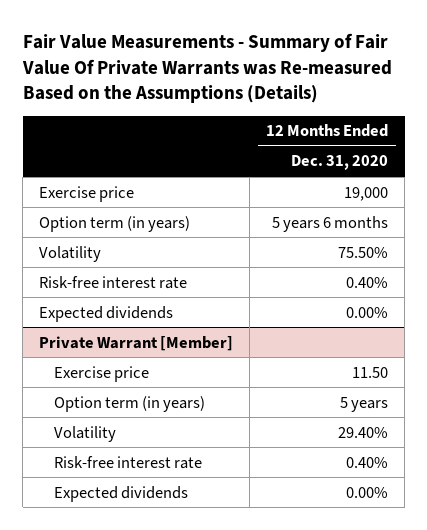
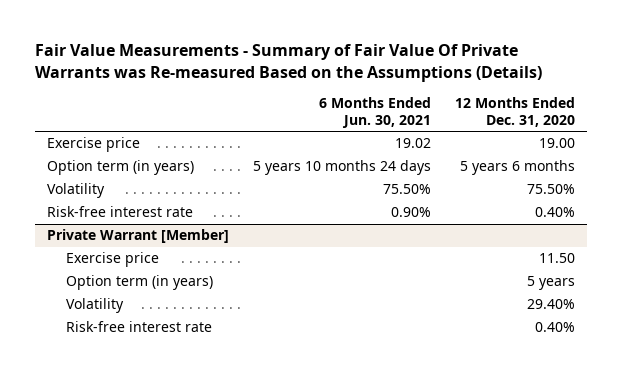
none -> [318,97,431,128] 6 Months Ended Jun. 30, 2021
[344,186,389,201] 19,000 -> [538,138,575,149] 19.00
[39,305,174,322] Expected dividends -> none
[54,485,189,502] Expected dividends -> none

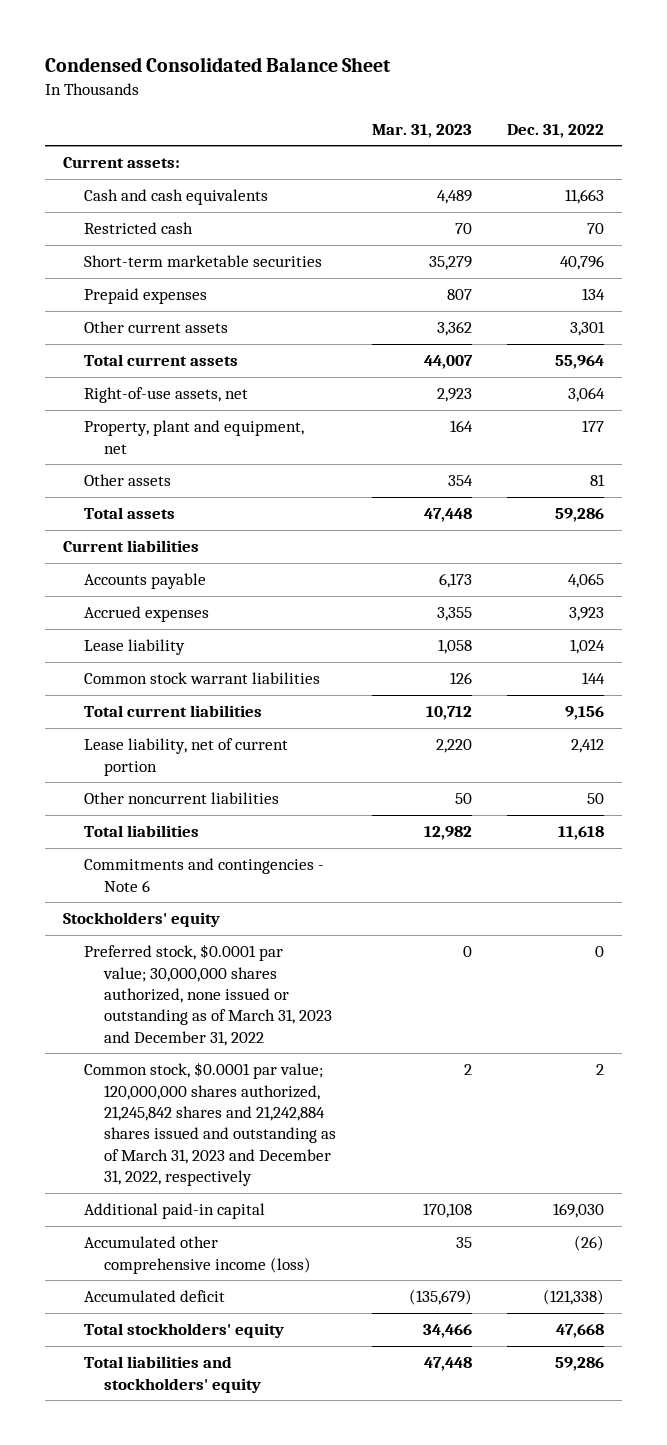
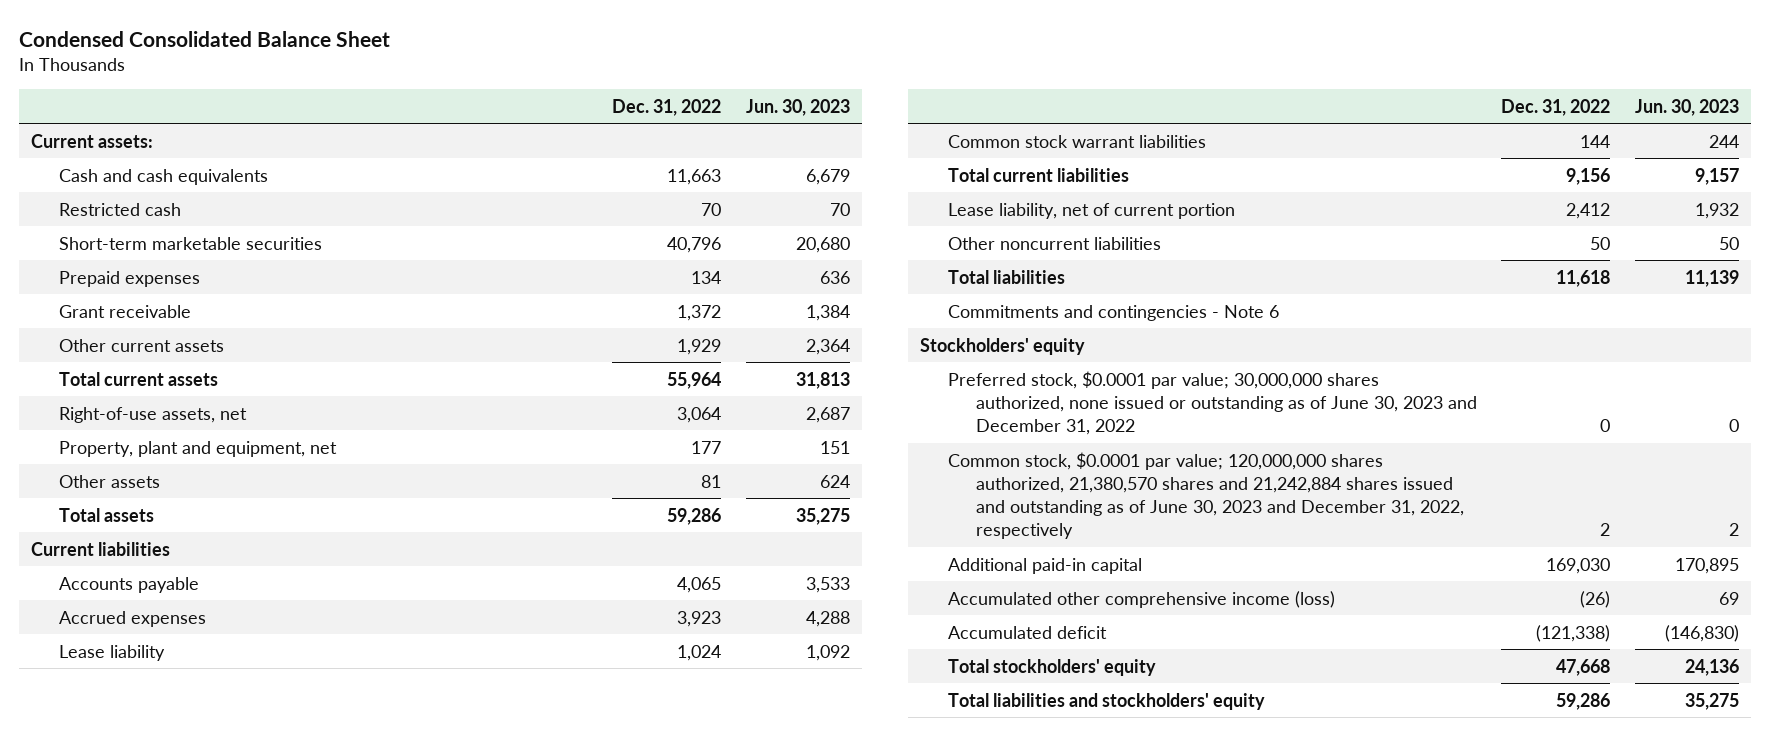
[371,123,472,138] Mar. 31, 2023 -> none
none -> [746,98,851,116] Jun. 30, 2023
none -> [58,304,191,318] Grant receivable
[570,321,606,337] 3,301 -> [677,338,722,355] 1,929
[83,944,333,1046] Preferred stock, $0.0001 par value; 30,000,000 shares authorized, none issued or outstanding as of March 31, 2023 and December 31, 2022 -> [947,370,1477,436] Preferred stock, $0.0001 par value; 30,000,000 shares authorized, none issued or outstanding as of June 30, 2023 and December 31, 2022
[83,1062,337,1186] Common stock, $0.0001 par value; 120,000,000 shares authorized, 21,245,842 shares and 21,242,884 shares issued and outstanding as of March 31, 2023 and December 31, 2022, respectively -> [947,451,1464,540] Common stock, $0.0001 par value; 120,000,000 shares authorized, 21,380,570 shares and 21,242,884 shares issued and outstanding as of June 30, 2023 and December 31, 2022, respectively

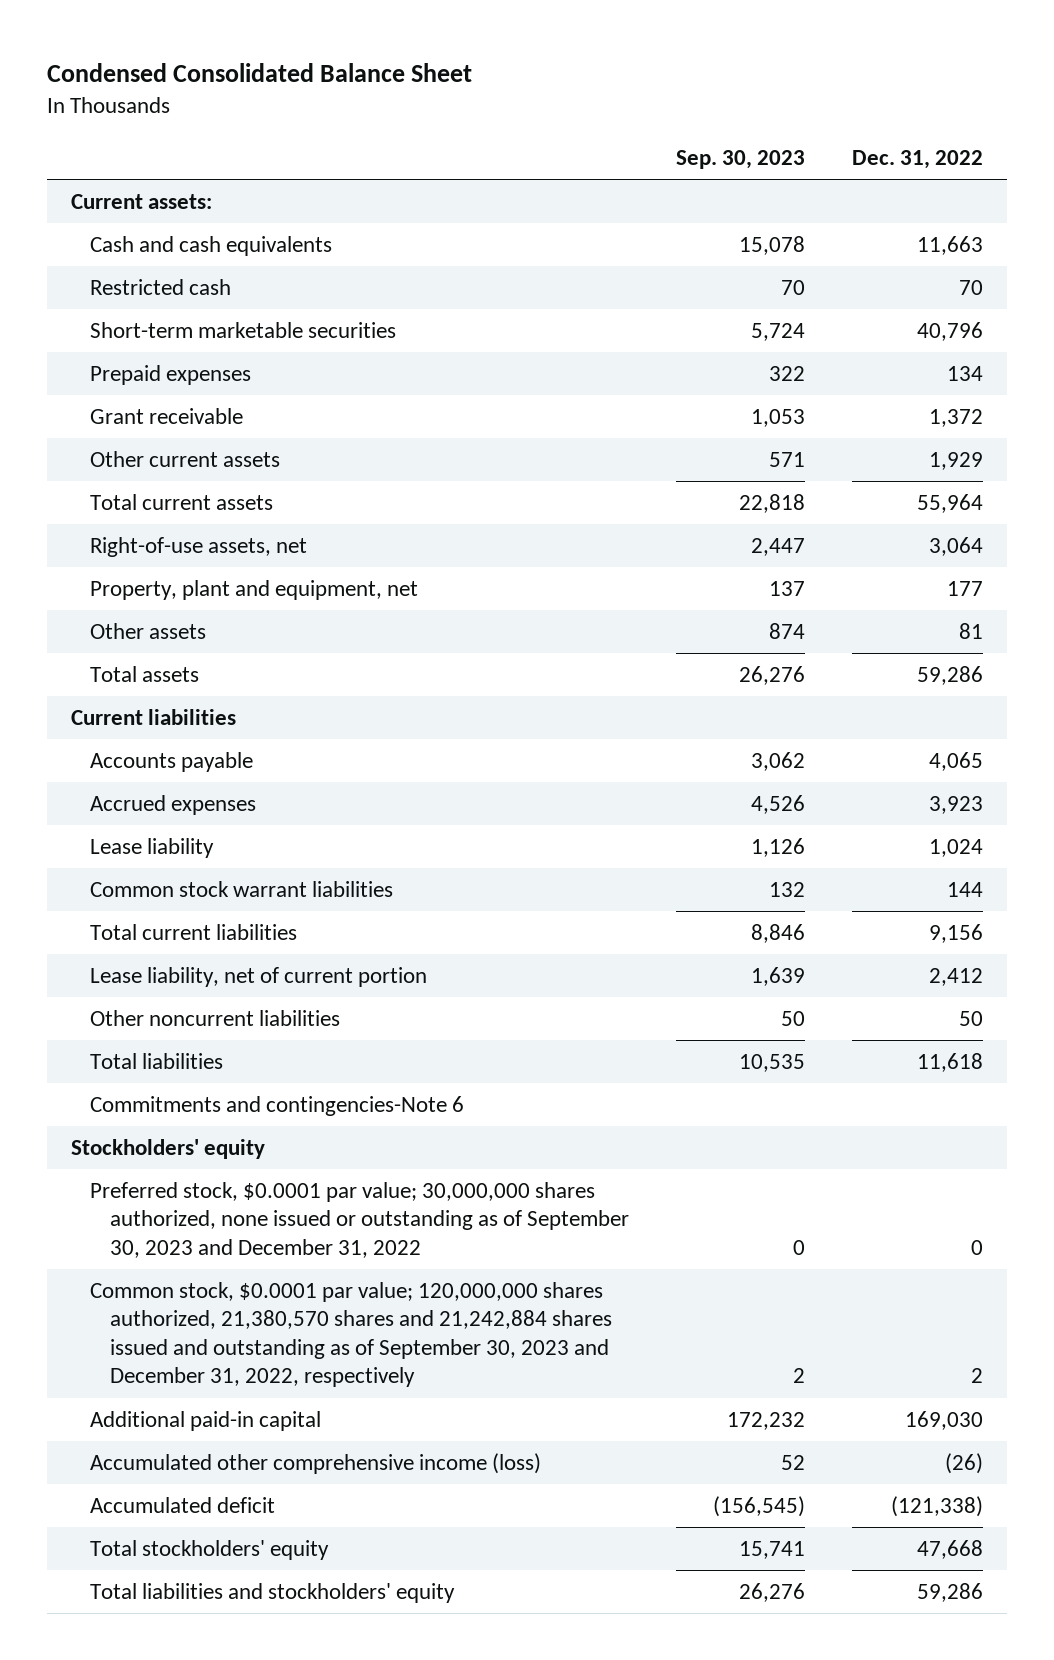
[746,98,851,116] Jun. 30, 2023 -> none
none -> [676,149,806,169] Sep. 30, 2023
[947,304,1279,321] Commitments and contingencies - Note 6 -> [90,1096,465,1117] Commitments and contingencies-Note 6
[947,370,1477,436] Preferred stock, $0.0001 par value; 30,000,000 shares authorized, none issued or outstanding as of June 30, 2023 and December 31, 2022 -> [90,1182,630,1258] Preferred stock, $0.0001 par value; 30,000,000 shares authorized, none issued or outstanding as of September 30, 2023 and December 31, 2022
[947,451,1464,540] Common stock, $0.0001 par value; 120,000,000 shares authorized, 21,380,570 shares and 21,242,884 shares issued and outstanding as of June 30, 2023 and December 31, 2022, respectively -> [90,1282,613,1388] Common stock, $0.0001 par value; 120,000,000 shares authorized, 21,380,570 shares and 21,242,884 shares issued and outstanding as of September 30, 2023 and December 31, 2022, respectively

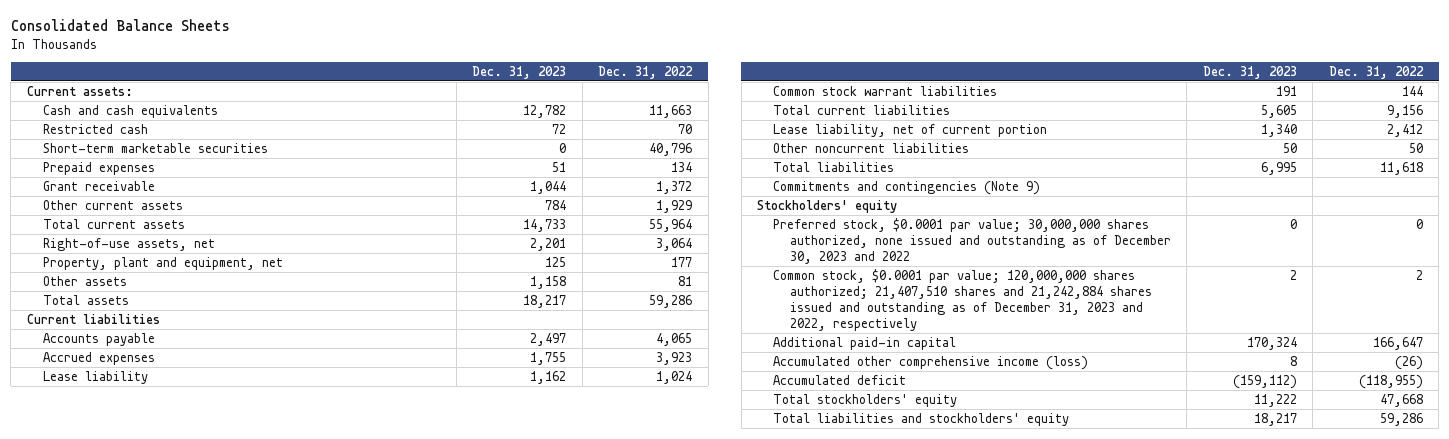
[46,63,472,83] Condensed Consolidated Balance Sheet -> [10,19,230,32] Consolidated Balance Sheets
[676,149,806,169] Sep. 30, 2023 -> none
none -> [472,65,567,79] Dec. 31, 2023
[90,1096,465,1117] Commitments and contingencies-Note 6 -> [773,181,1041,196] Commitments and contingencies (Note 9)
[90,1182,630,1258] Preferred stock, $0.0001 par value; 30,000,000 shares authorized, none issued or outstanding as of September 30, 2023 and December 31, 2022 -> [773,218,1171,264] Preferred stock, $0.0001 par value; 30,000,000 shares authorized, none issued and outstanding as of December 30, 2023 and 2022
[90,1282,613,1388] Common stock, $0.0001 par value; 120,000,000 shares authorized, 21,380,570 shares and 21,242,884 shares issued and outstanding as of September 30, 2023 and December 31, 2022, respectively -> [773,269,1152,331] Common stock, $0.0001 par value; 120,000,000 shares authorized; 21,407,510 shares and 21,242,884 shares issued and outstanding as of December 31, 2023 and 2022, respectively
[905,1411,984,1431] 169,030 -> [1372,337,1423,351] 166,647
[891,1496,984,1518] (121,338) -> [1358,375,1423,390] (118,955)

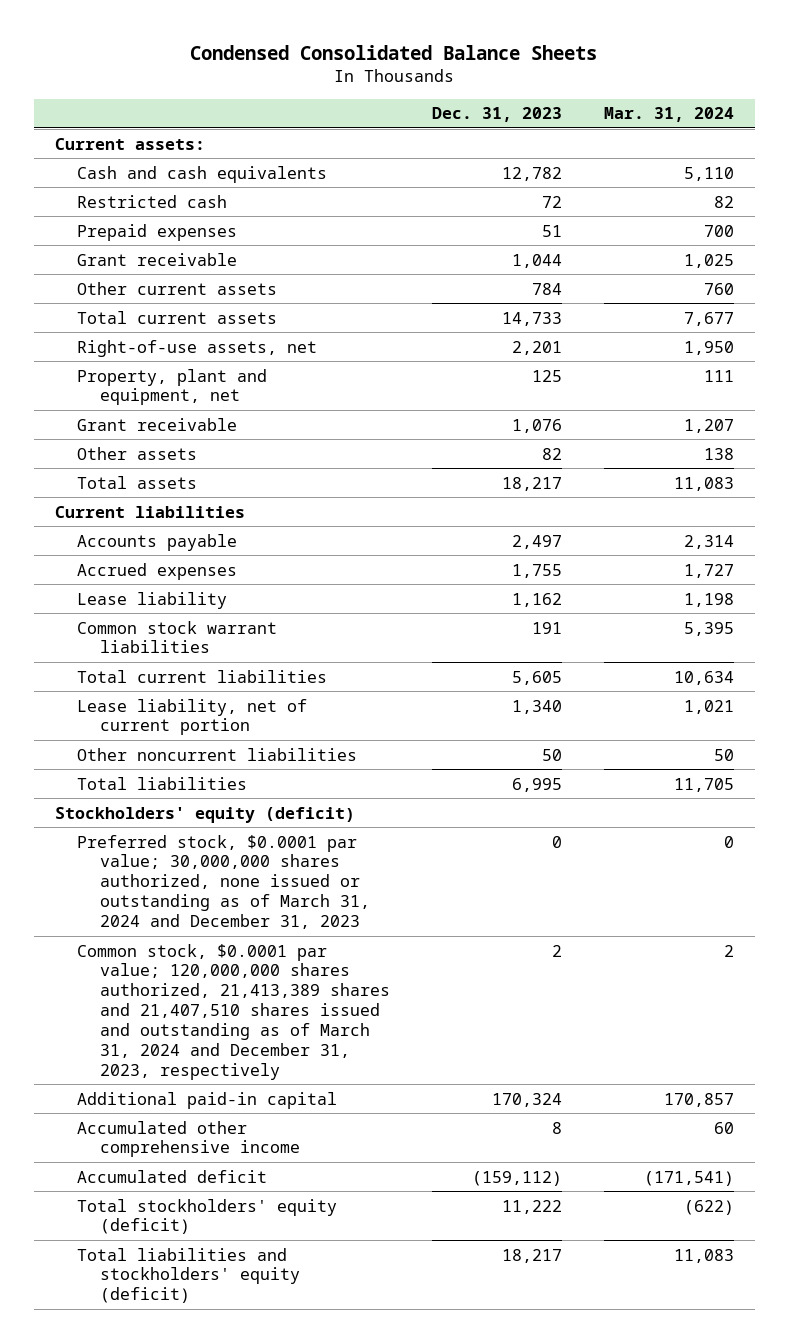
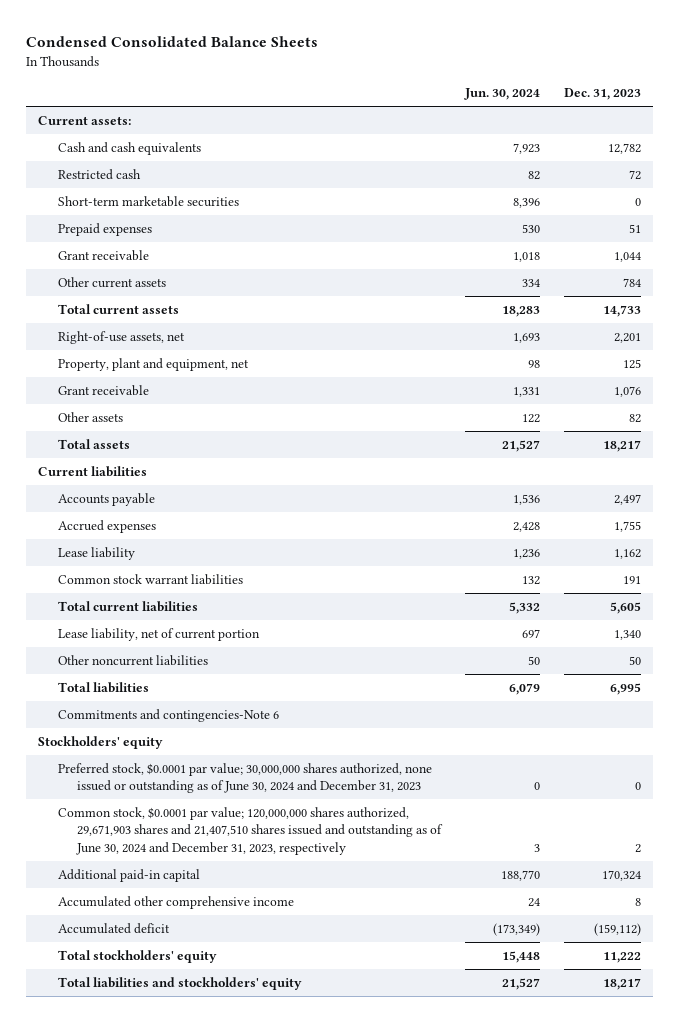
[604,107,735,123] Mar. 31, 2024 -> none
none -> [464,88,541,101] Jun. 30, 2024
none -> [57,195,239,207] Short-term marketable securities
none -> [57,708,279,722] Commitments and contingencies-Note 6
[54,806,355,823] Stockholders' equity (deficit) -> [38,735,164,749] Stockholders' equity
[77,834,370,929] Preferred stock, $0.0001 par value; 30,000,000 shares authorized, none issued or outstanding as of March 31, 2024 and December 31, 2023 -> [57,762,432,794] Preferred stock, $0.0001 par value; 30,000,000 shares authorized, none issued or outstanding as of June 30, 2024 and December 31, 2023
[77,943,390,1080] Common stock, $0.0001 par value; 120,000,000 shares authorized, 21,413,389 shares and 21,407,510 shares issued and outstanding as of March 31, 2024 and December 31, 2023, respectively -> [57,806,444,855] Common stock, $0.0001 par value; 120,000,000 shares authorized, 29,671,903 shares and 21,407,510 shares issued and outstanding as of June 30, 2024 and December 31, 2023, respectively
[77,1198,338,1235] Total stockholders' equity (deficit) -> [57,949,217,963] Total stockholders' equity
[77,1247,300,1304] Total liabilities and stockholders' equity (deficit) -> [57,976,302,990] Total liabilities and stockholders' equity

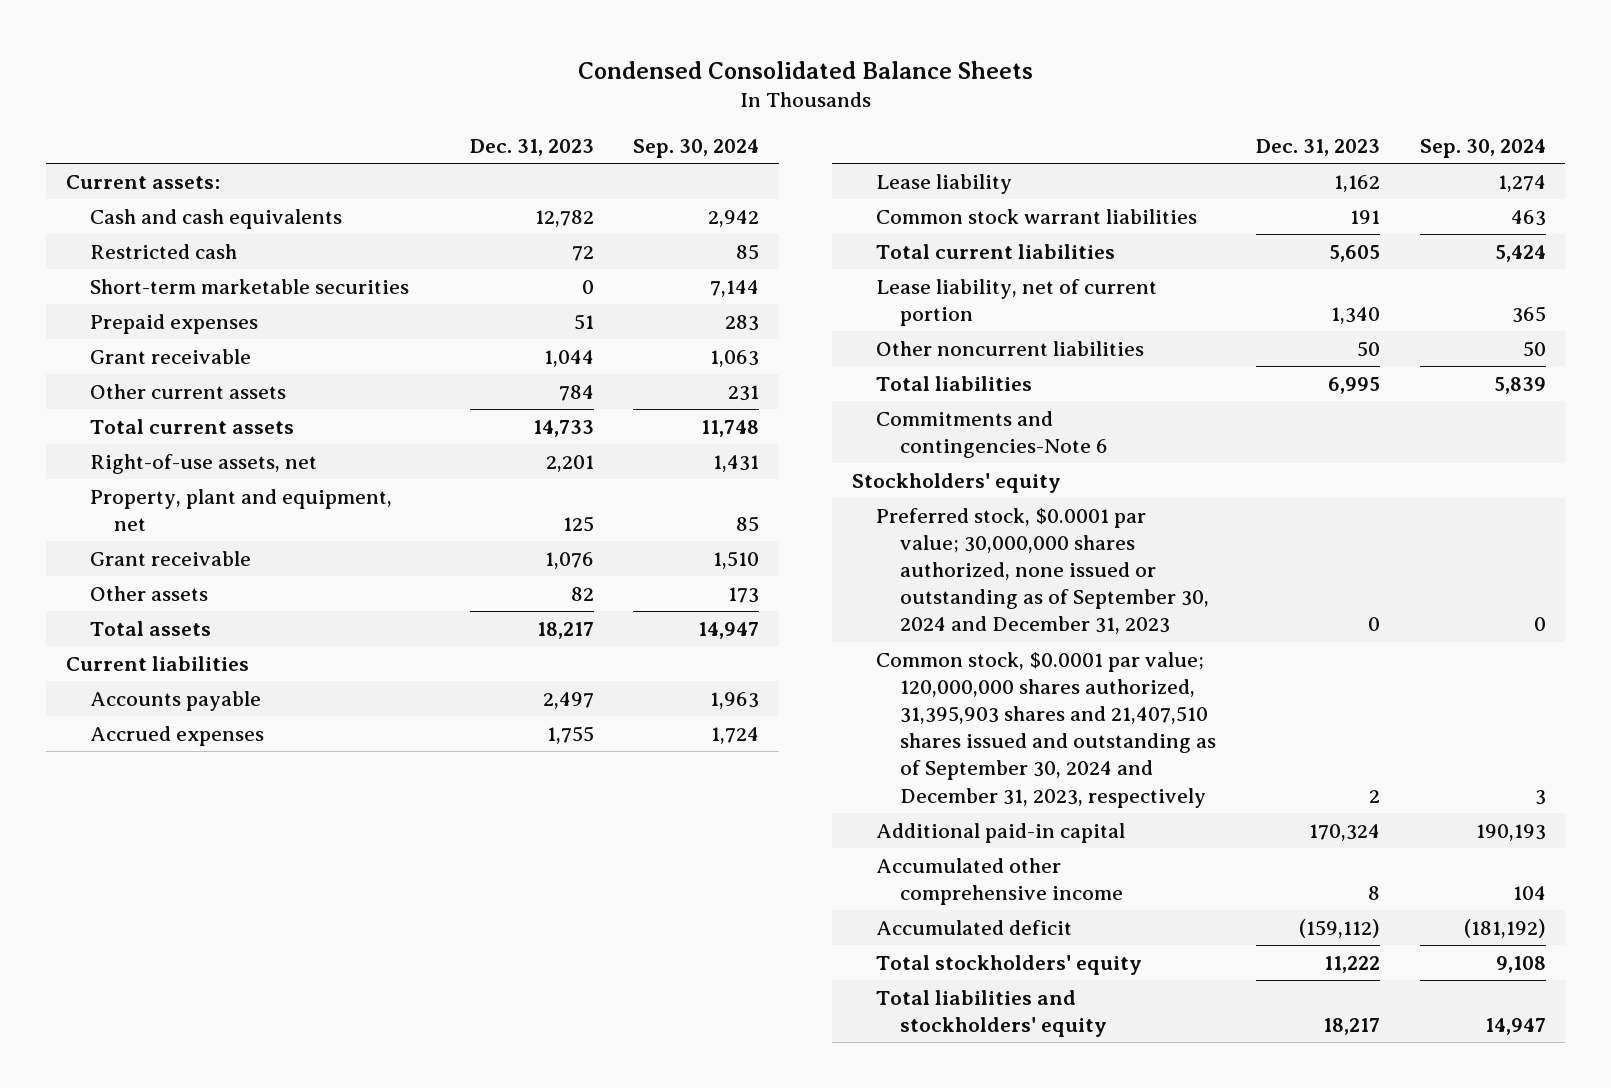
[464,88,541,101] Jun. 30, 2024 -> none
none -> [633,138,760,158] Sep. 30, 2024
[57,762,432,794] Preferred stock, $0.0001 par value; 30,000,000 shares authorized, none issued or outstanding as of June 30, 2024 and December 31, 2023 -> [875,507,1210,635] Preferred stock, $0.0001 par value; 30,000,000 shares authorized, none issued or outstanding as of September 30, 2024 and December 31, 2023
[57,806,444,855] Common stock, $0.0001 par value; 120,000,000 shares authorized, 29,671,903 shares and 21,407,510 shares issued and outstanding as of June 30, 2024 and December 31, 2023, respectively -> [875,651,1217,808] Common stock, $0.0001 par value; 120,000,000 shares authorized, 31,395,903 shares and 21,407,510 shares issued and outstanding as of September 30, 2024 and December 31, 2023, respectively

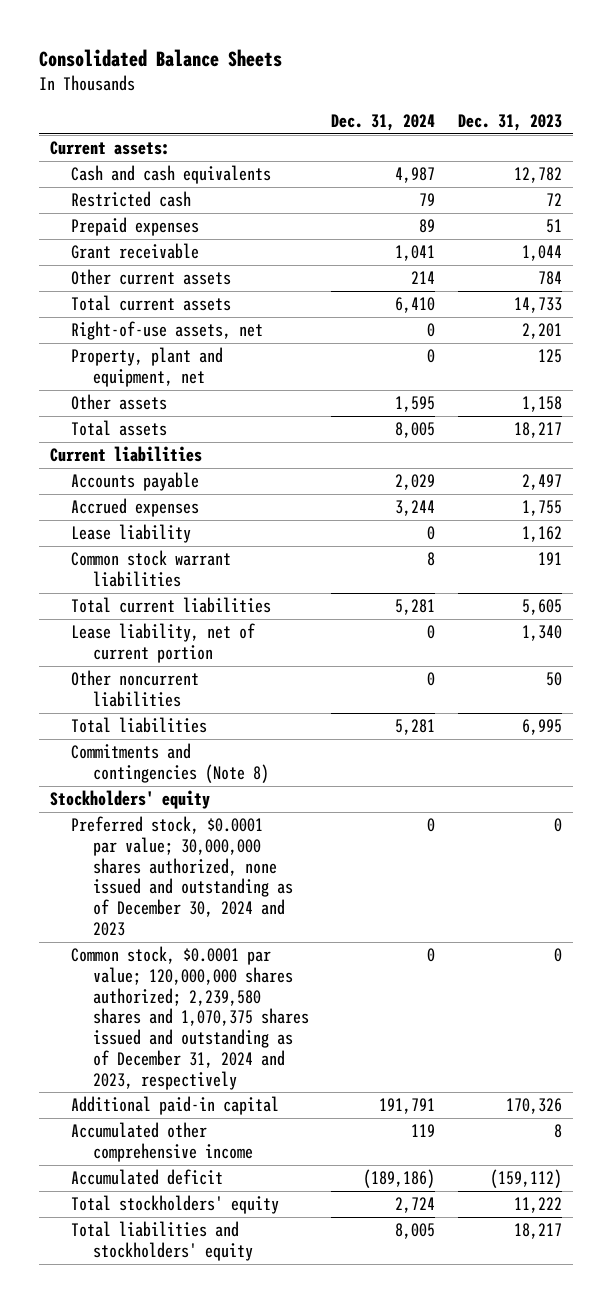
[577,60,1033,79] Condensed Consolidated Balance Sheets -> [38,49,282,68] Consolidated Balance Sheets
[633,138,760,158] Sep. 30, 2024 -> none
none -> [331,114,436,132] Dec. 31, 2024
[89,278,409,294] Short-term marketable securities -> none
[89,550,251,566] Grant receivable -> none
[570,586,594,601] 82 -> [521,396,562,413] 1,158
[875,410,1109,458] Commitments and contingencies-Note 6 -> [71,743,269,783] Commitments and contingencies (Note 8)
[875,507,1210,635] Preferred stock, $0.0001 par value; 30,000,000 shares authorized, none issued or outstanding as of September 30, 2024 and December 31, 2023 -> [71,816,293,936] Preferred stock, $0.0001 par value; 30,000,000 shares authorized, none issued and outstanding as of December 30, 2024 and 2023
[875,651,1217,808] Common stock, $0.0001 par value; 120,000,000 shares authorized, 31,395,903 shares and 21,407,510 shares issued and outstanding as of September 30, 2024 and December 31, 2023, respectively -> [71,946,309,1090] Common stock, $0.0001 par value; 120,000,000 shares authorized; 2,239,580 shares and 1,070,375 shares issued and outstanding as of December 31, 2024 and 2023, respectively
[1368,789,1380,803] 2 -> [553,948,562,963] 0
[1308,823,1380,841] 170,324 -> [505,1098,562,1115] 170,326

